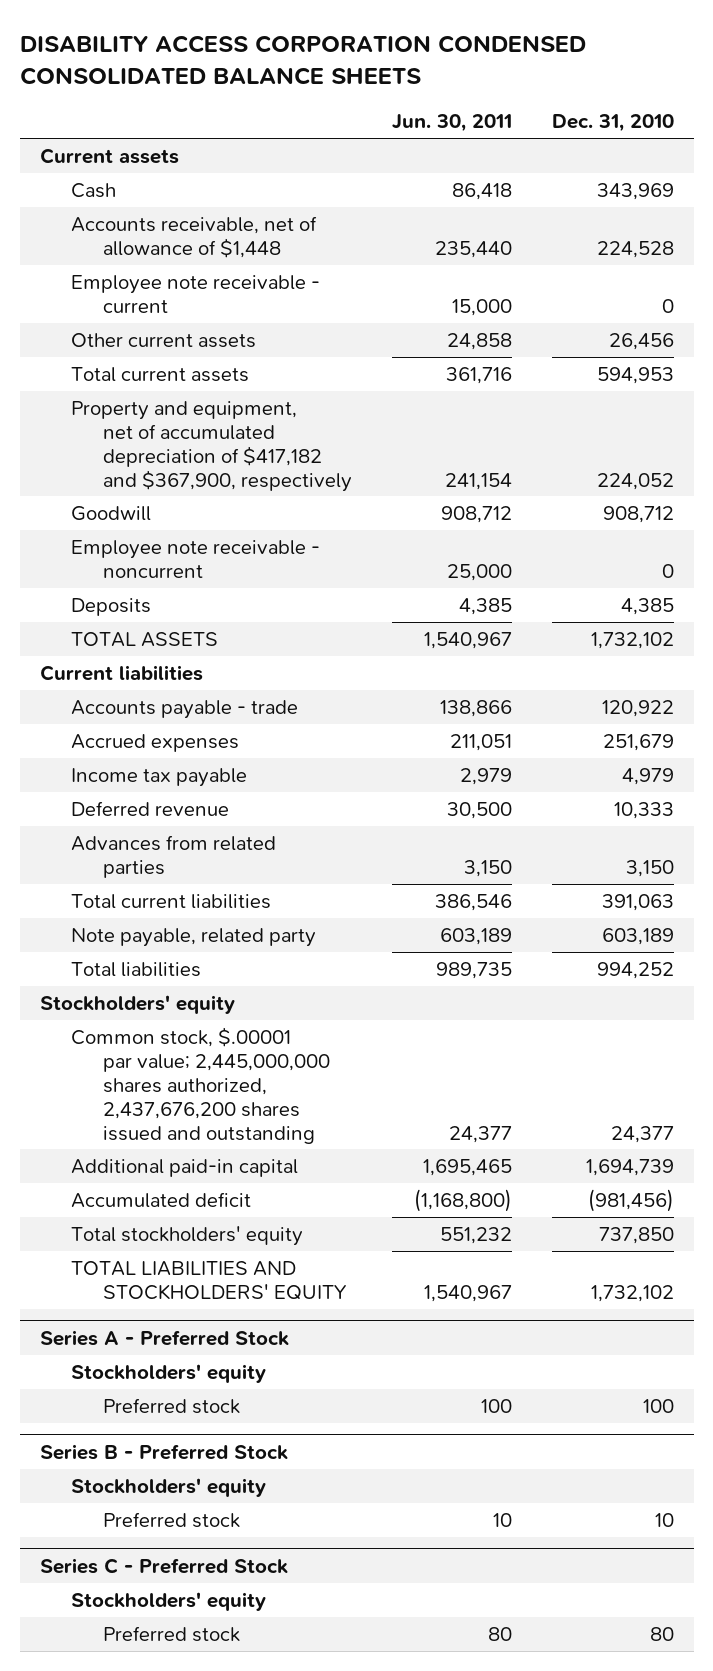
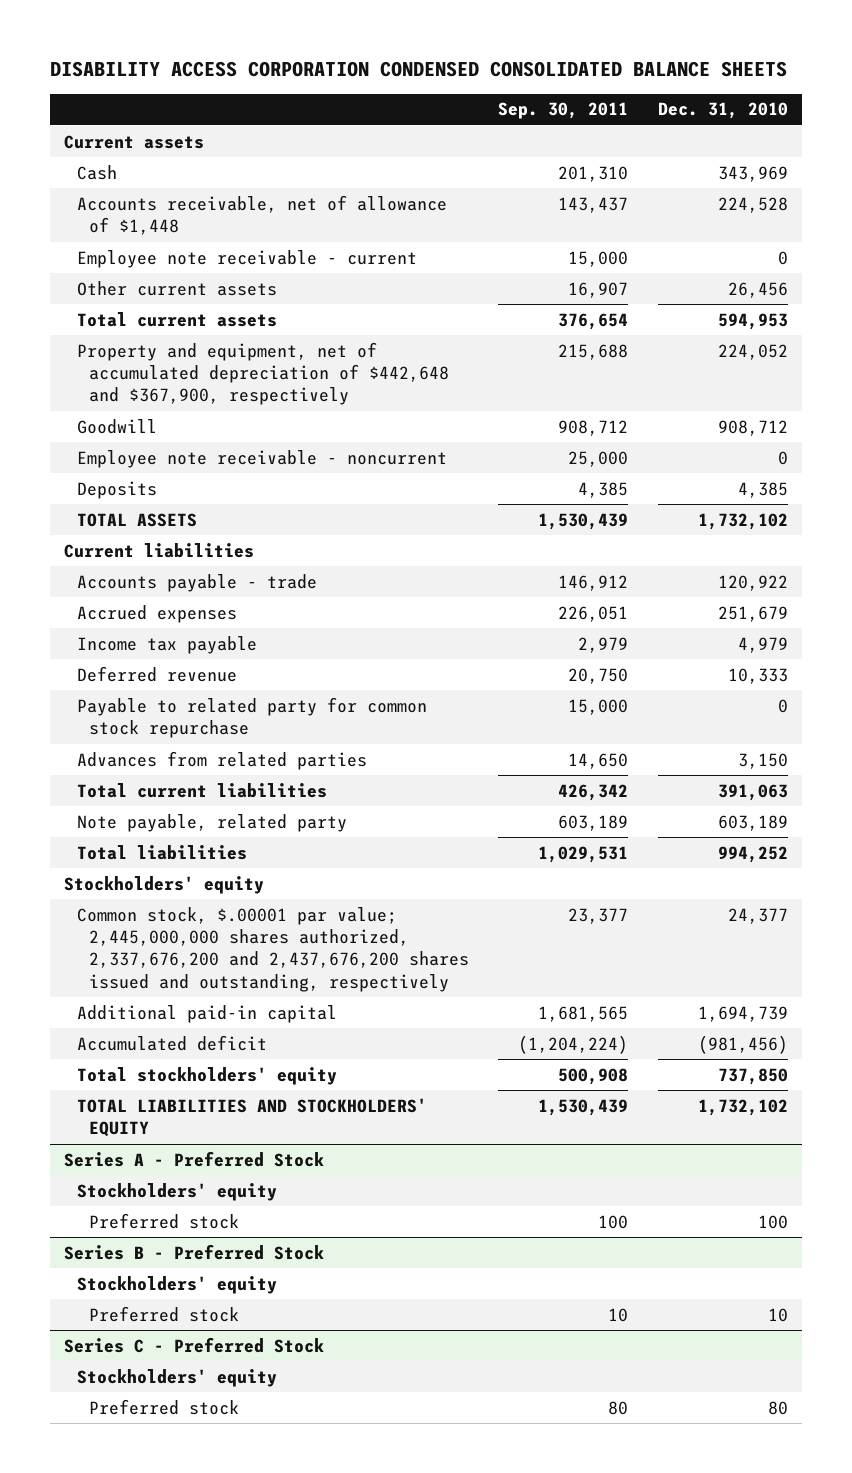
[391,114,512,133] Jun. 30, 2011 -> none
none -> [498,102,629,120] Sep. 30, 2011
[71,400,352,492] Property and equipment, net of accumulated depreciation of $417,182 and $367,900, respectively -> [76,341,450,406] Property and equipment, net of accumulated depreciation of $442,648 and $367,900, respectively
none -> [76,696,427,738] Payable to related party for common stock repurchase
[71,1026,330,1144] Common stock, $.00001 par value; 2,445,000,000 shares authorized, 2,437,676,200 shares issued and outstanding -> [76,906,470,992] Common stock, $.00001 par value; 2,445,000,000 shares authorized, 2,337,676,200 and 2,437,676,200 shares issued and outstanding, respectively

